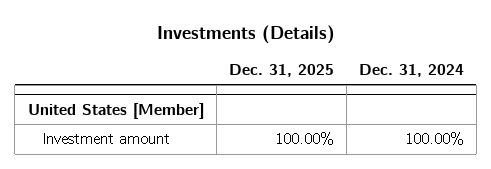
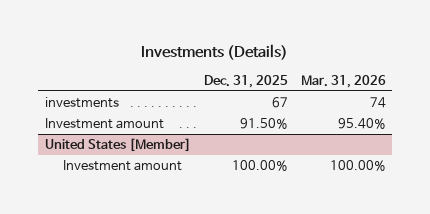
[358,63,464,77] Dec. 31, 2024 -> none
none -> [300,74,386,88] Mar. 31, 2026
none -> [44,96,119,108] investments
none -> [44,117,164,129] Investment amount

